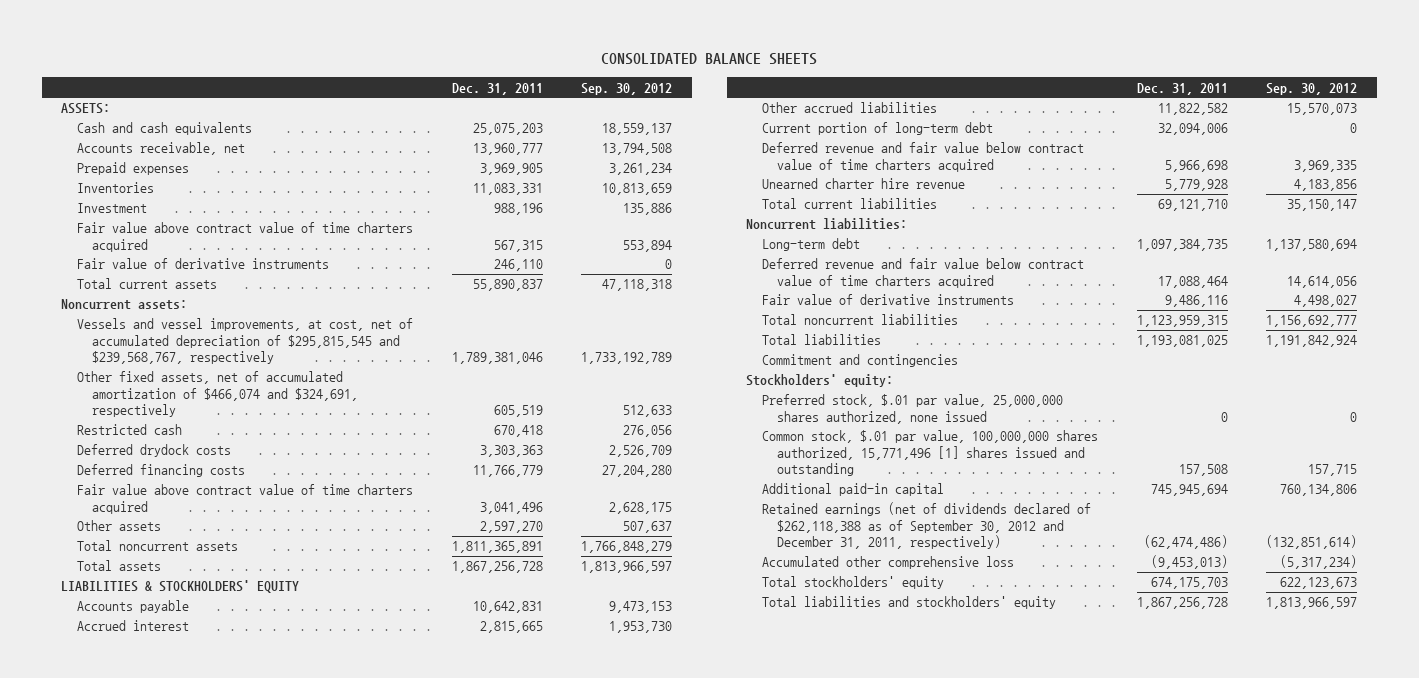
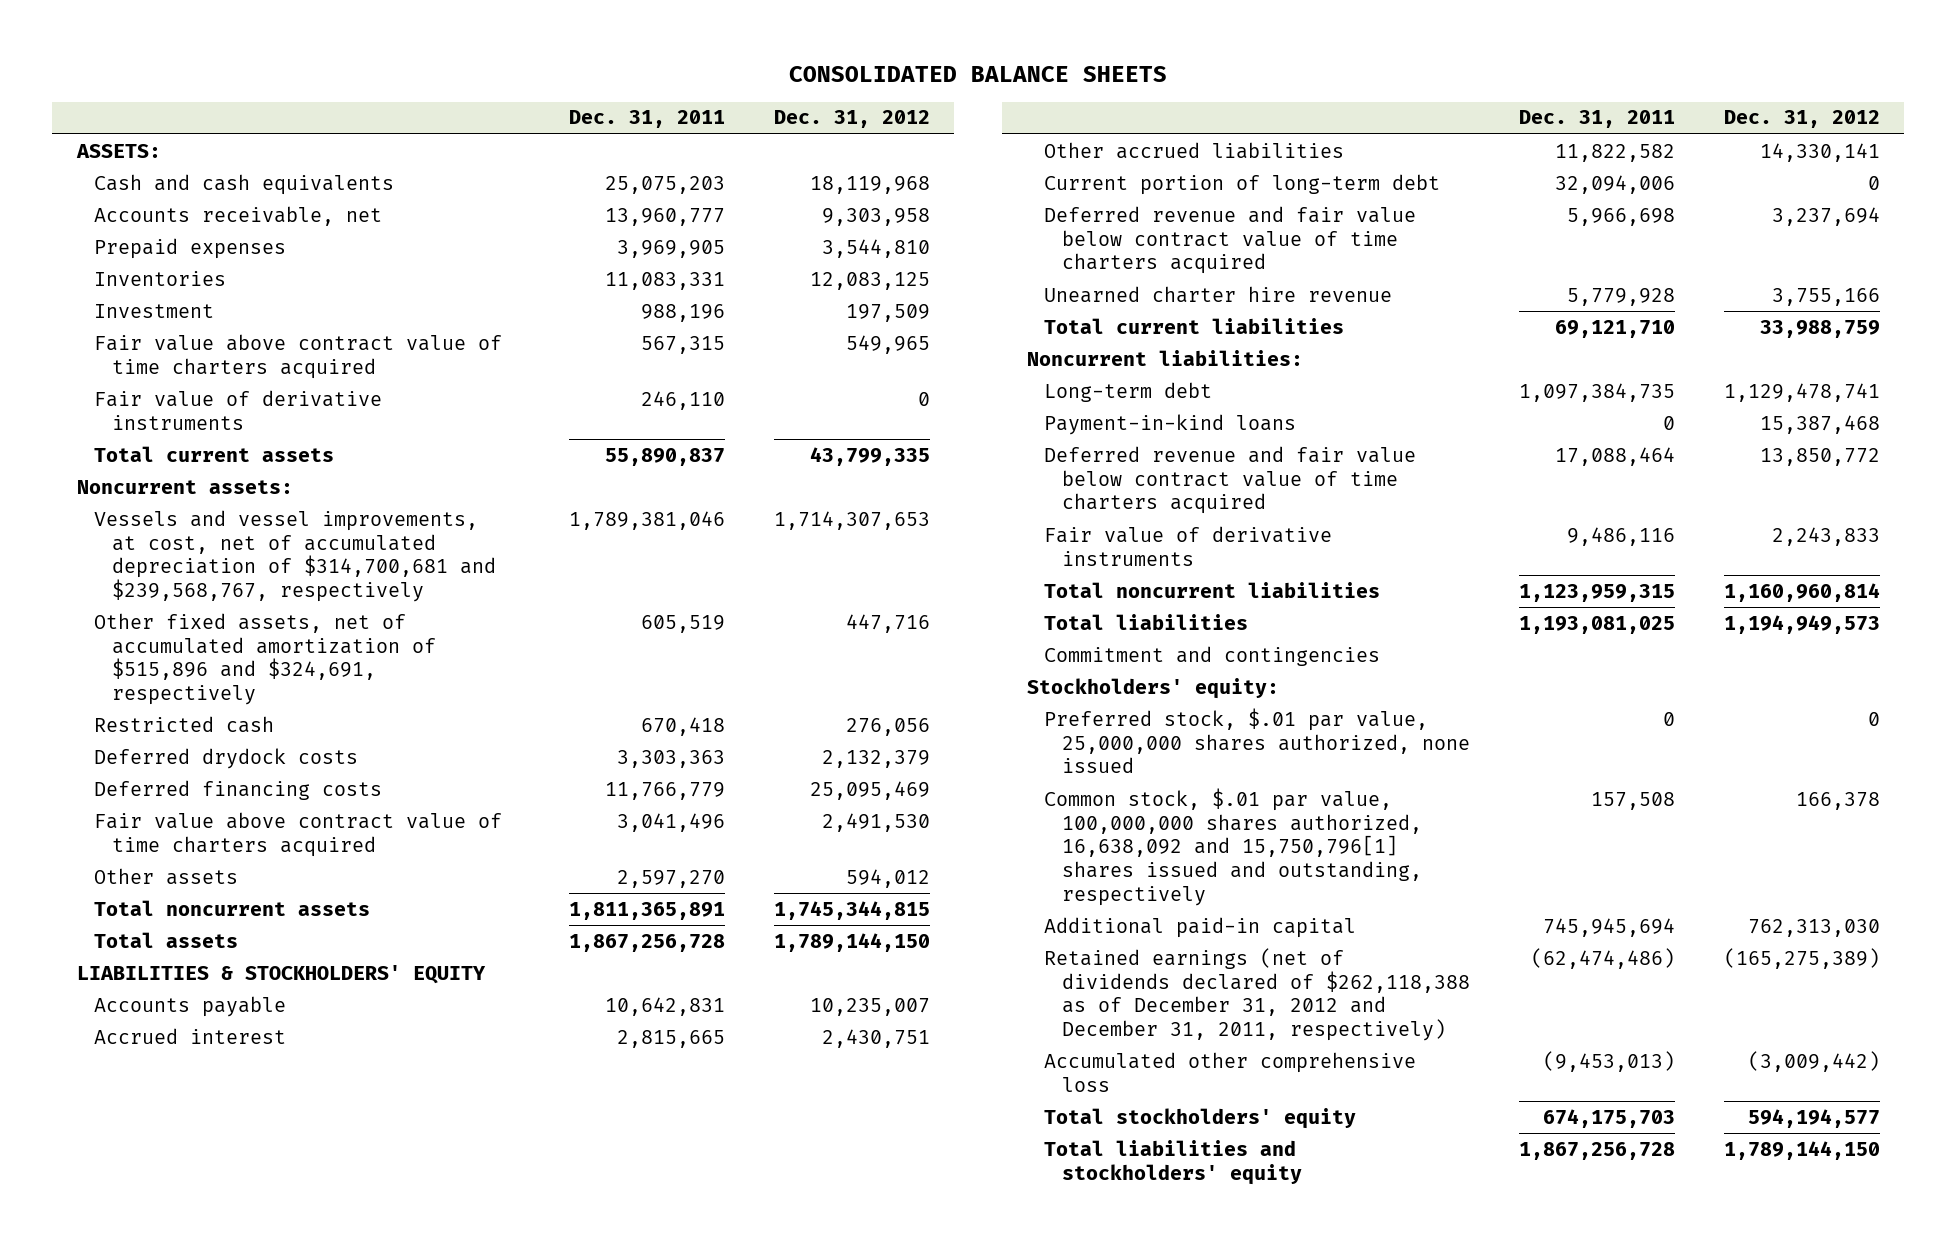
[581,82,673,95] Sep. 30, 2012 -> none
none -> [773,110,930,129] Dec. 31, 2012
[76,318,413,365] Vessels and vessel improvements, at cost, net of accumulated depreciation of $295,815,545 and $239,568,767, respectively -> [94,509,496,603] Vessels and vessel improvements, at cost, net of accumulated depreciation of $314,700,681 and $239,568,767, respectively
[76,371,359,418] Other fixed assets, net of accumulated amortization of $466,074 and $324,691, respectively -> [94,612,436,706] Other fixed assets, net of accumulated amortization of $515,896 and $324,691, respectively
none -> [1044,413,1297,435] Payment-in-kind loans
[761,430,1098,477] Common stock, $.01 par value, 100,000,000 shares authorized, 15,771,496 [1] shares issued and outstanding -> [1044,787,1422,906] Common stock, $.01 par value, 100,000,000 shares authorized, 16,638,092 and 15,750,796[1] shares issued and outstanding, respectively
[761,502,1091,550] Retained earnings (net of dividends declared of $262,118,388 as of September 30, 2012 and December 31, 2011, respectively) -> [1044,947,1470,1042] Retained earnings (net of dividends declared of $262,118,388 as of December 31, 2012 and December 31, 2011, respectively)

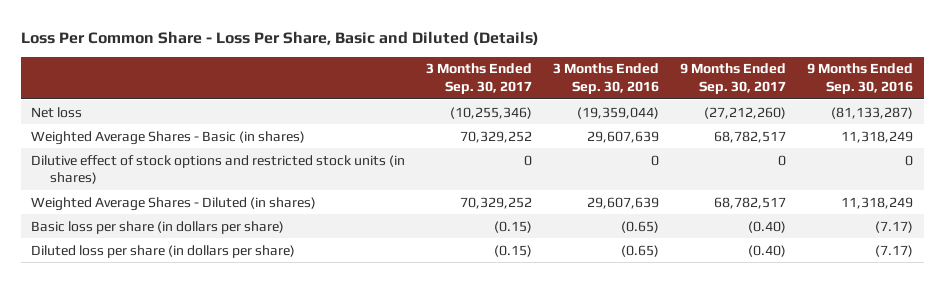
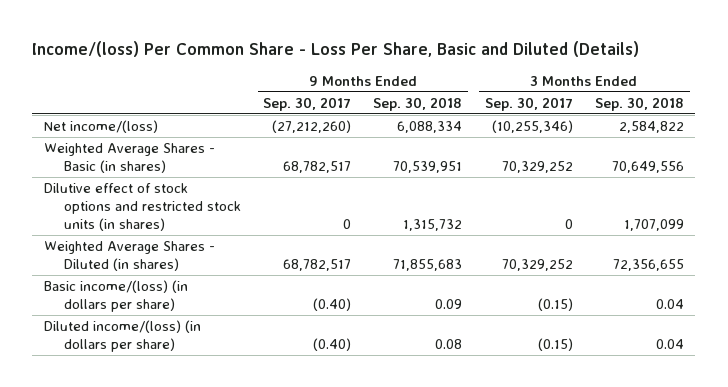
[21,30,540,46] Loss Per Common Share - Loss Per Share, Basic and Diluted (Details) -> [32,41,640,58] Income/(loss) Per Common Share - Loss Per Share, Basic and Diluted (Details)
[553,63,660,95] 3 Months Ended Sep. 30, 2016 -> none
[807,63,914,95] 9 Months Ended Sep. 30, 2016 -> none
none -> [373,96,463,111] Sep. 30, 2018
none -> [595,96,685,111] Sep. 30, 2018
[31,106,83,118] Net loss -> [43,119,158,133] Net income/(loss)
[31,220,285,234] Basic loss per share (in dollars per share) -> [43,279,188,312] Basic income/(loss) (in dollars per share)
[31,244,296,258] Diluted loss per share (in dollars per share) -> [43,319,201,352] Diluted income/(loss) (in dollars per share)

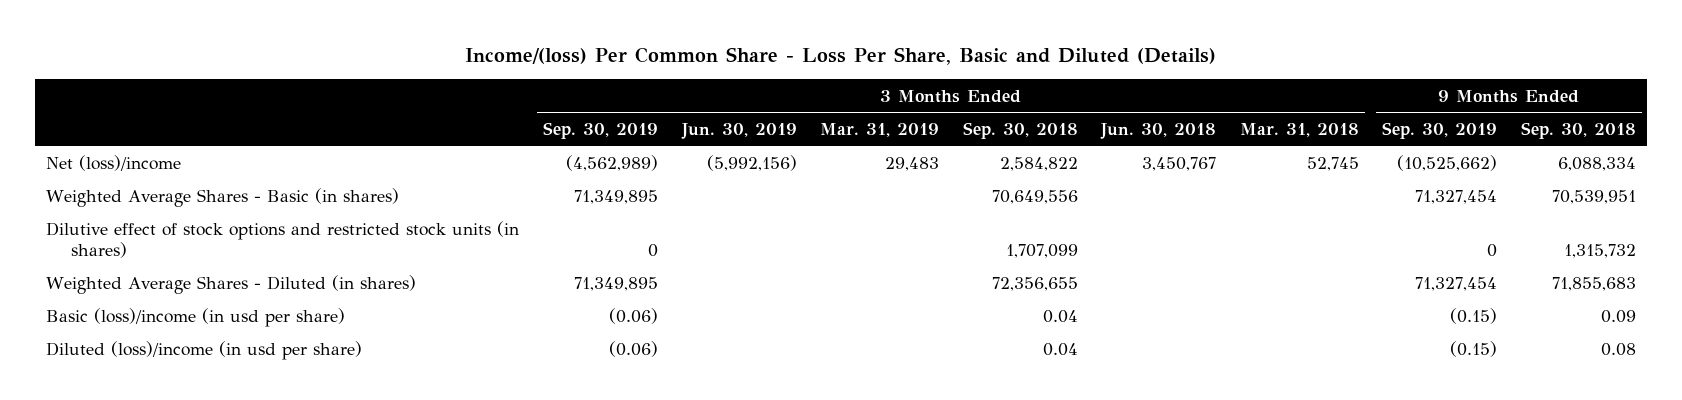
[263,96,352,111] Sep. 30, 2017 -> none
[484,96,573,111] Sep. 30, 2017 -> none
none -> [542,122,658,140] Sep. 30, 2019
none -> [680,123,797,140] Jun. 30, 2019
none -> [820,123,940,138] Mar. 31, 2019
none -> [1100,123,1217,140] Jun. 30, 2018
none -> [1239,123,1359,138] Mar. 31, 2018
none -> [1382,122,1498,140] Sep. 30, 2019
[43,119,158,133] Net income/(loss) -> [46,154,182,171] Net (loss)/income
[43,279,188,312] Basic income/(loss) (in dollars per share) -> [46,307,346,327] Basic (loss)/income (in usd per share)
[43,319,201,352] Diluted income/(loss) (in dollars per share) -> [46,340,363,360] Diluted (loss)/income (in usd per share)

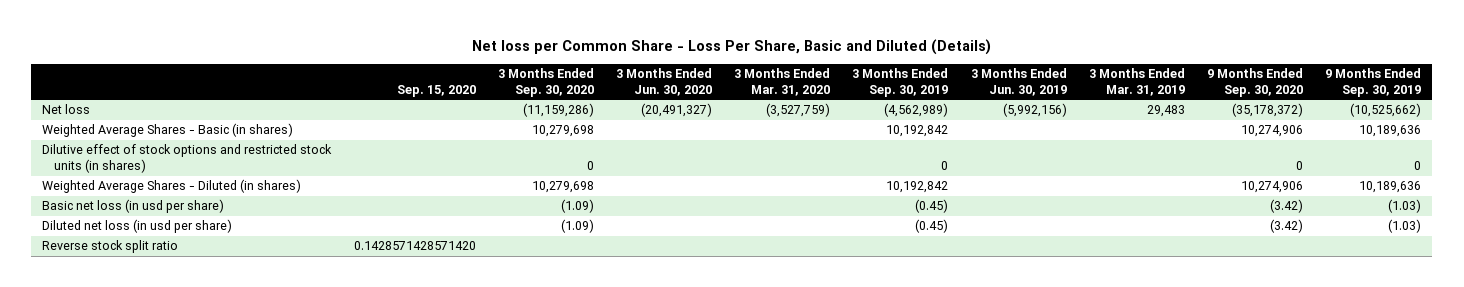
[465,46,1217,65] Income/(loss) Per Common Share - Loss Per Share, Basic and Diluted (Details) -> [471,38,991,55] Net loss per Common Share - Loss Per Share, Basic and Diluted (Details)
[962,122,1078,140] Sep. 30, 2018 -> none
[1100,123,1217,140] Jun. 30, 2018 -> none
[1239,123,1359,138] Mar. 31, 2018 -> none
[1520,122,1636,140] Sep. 30, 2018 -> none
none -> [396,84,476,97] Sep. 15, 2020
none -> [497,67,594,97] 3 Months Ended Sep. 30, 2020
none -> [616,67,713,96] 3 Months Ended Jun. 30, 2020
none -> [734,67,831,96] 3 Months Ended Mar. 31, 2020
none -> [1207,67,1304,97] 9 Months Ended Sep. 30, 2020
[46,154,182,171] Net (loss)/income -> [42,104,91,115] Net loss
[573,189,658,204] 71,349,895 -> [886,125,949,138] 10,192,842
[1415,189,1498,204] 71,327,454 -> [1359,125,1422,138] 10,189,636
[573,276,658,291] 71,349,895 -> [886,181,949,194] 10,192,842
[1415,276,1498,291] 71,327,454 -> [1359,181,1422,194] 10,189,636
[46,307,346,327] Basic (loss)/income (in usd per share) -> [42,199,225,214] Basic net loss (in usd per share)
[608,307,658,324] (0.06) -> [915,199,949,214] (0.45)
[1450,307,1498,324] (0.15) -> [1388,199,1422,214] (1.03)
[46,340,363,360] Diluted (loss)/income (in usd per share) -> [42,219,233,234] Diluted net loss (in usd per share)
[608,340,658,357] (0.06) -> [915,219,949,234] (0.45)
[1450,340,1498,357] (0.15) -> [1388,219,1422,234] (1.03)
none -> [42,240,179,254] Reverse stock split ratio

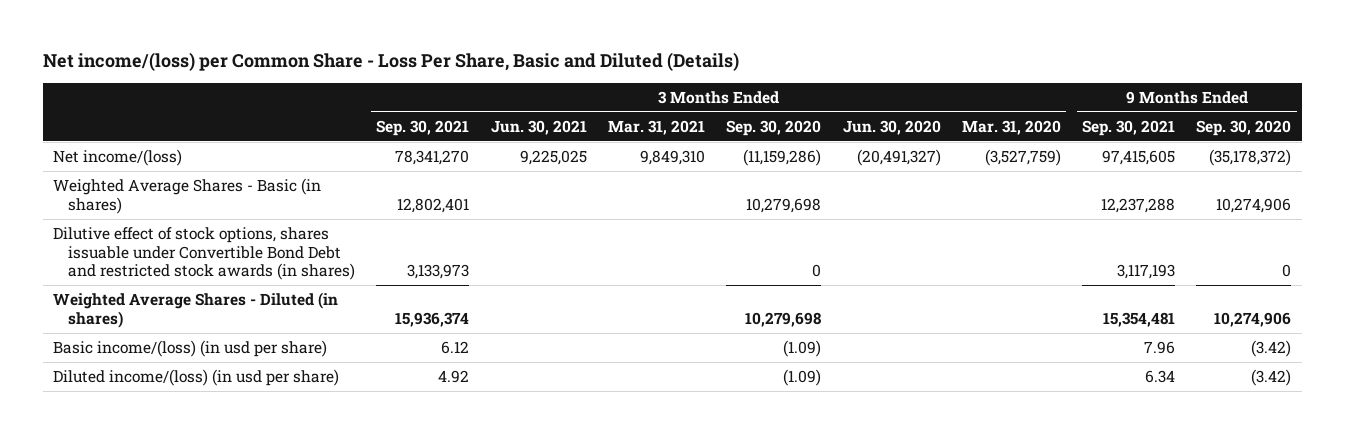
[471,38,991,55] Net loss per Common Share - Loss Per Share, Basic and Diluted (Details) -> [42,51,739,71] Net income/(loss) per Common Share - Loss Per Share, Basic and Diluted (Details)
[396,84,476,97] Sep. 15, 2020 -> none
[852,67,949,97] 3 Months Ended Sep. 30, 2019 -> none
[970,67,1067,96] 3 Months Ended Jun. 30, 2019 -> none
[1088,67,1185,96] 3 Months Ended Mar. 31, 2019 -> none
[1325,67,1422,97] 9 Months Ended Sep. 30, 2019 -> none
none -> [376,119,470,136] Sep. 30, 2021
none -> [490,119,587,135] Jun. 30, 2021
none -> [607,119,705,135] Mar. 31, 2021
none -> [1082,119,1176,136] Sep. 30, 2021
[42,104,91,115] Net loss -> [53,149,183,167] Net income/(loss)
[42,144,333,174] Dilutive effect of stock options and restricted stock units (in shares) -> [53,227,355,281] Dilutive effect of stock options, shares issuable under Convertible Bond Debt and restricted stock awards (in shares)
[42,240,179,254] Reverse stock split ratio -> none
[42,199,225,214] Basic net loss (in usd per share) -> [53,340,328,358] Basic income/(loss) (in usd per share)
[42,219,233,234] Diluted net loss (in usd per share) -> [53,369,340,387] Diluted income/(loss) (in usd per share)

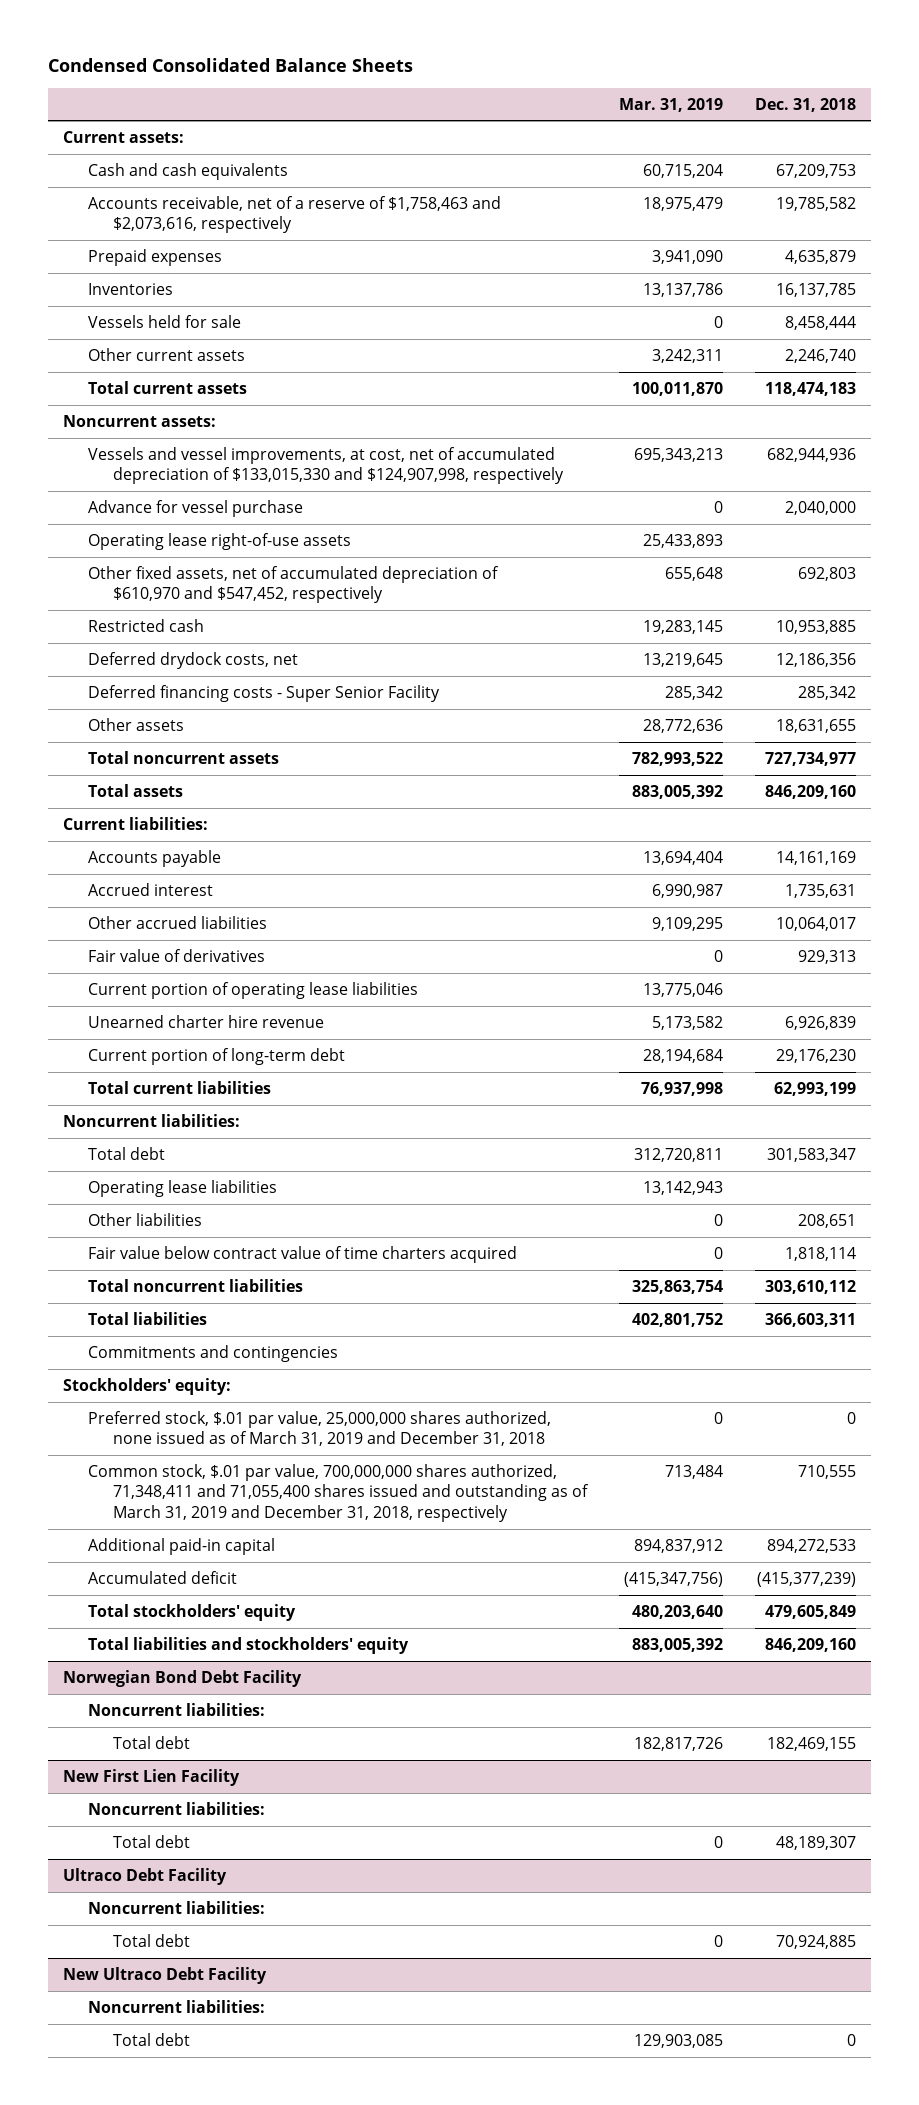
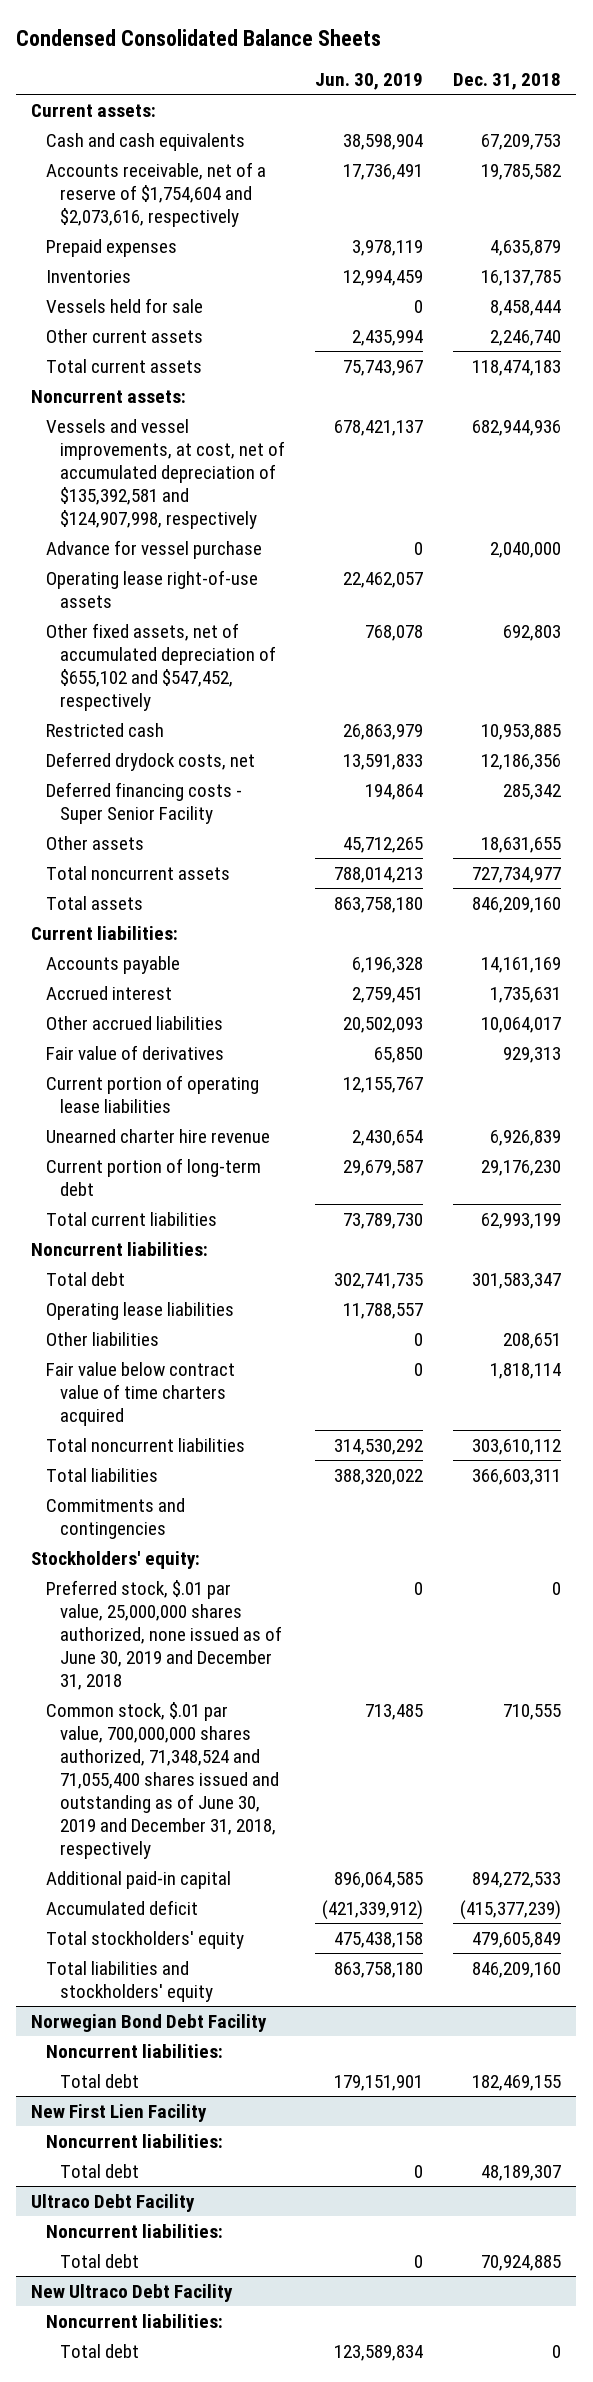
[618,97,723,112] Mar. 31, 2019 -> none
none -> [315,72,424,90] Jun. 30, 2019
[88,195,502,234] Accounts receivable, net of a reserve of $1,758,463 and $2,073,616, respectively -> [45,161,266,227] Accounts receivable, net of a reserve of $1,754,604 and $2,073,616, respectively
[88,446,565,485] Vessels and vessel improvements, at cost, net of accumulated depreciation of $133,015,330 and $124,907,998, respectively -> [45,418,286,529] Vessels and vessel improvements, at cost, net of accumulated depreciation of $135,392,581 and $124,907,998, respectively
[88,565,500,604] Other fixed assets, net of accumulated depreciation of $610,970 and $547,452, respectively -> [45,622,277,711] Other fixed assets, net of accumulated depreciation of $655,102 and $547,452, respectively
[88,1410,552,1447] Preferred stock, $.01 par value, 25,000,000 shares authorized, none issued as of March 31, 2019 and December 31, 2018 -> [45,1579,283,1690] Preferred stock, $.01 par value, 25,000,000 shares authorized, none issued as of June 30, 2019 and December 31, 2018
[88,1463,590,1522] Common stock, $.01 par value, 700,000,000 shares authorized, 71,348,411 and 71,055,400 shares issued and outstanding as of March 31, 2019 and December 31, 2018, respectively -> [45,1701,280,1860] Common stock, $.01 par value, 700,000,000 shares authorized, 71,348,524 and 71,055,400 shares issued and outstanding as of June 30, 2019 and December 31, 2018, respectively

